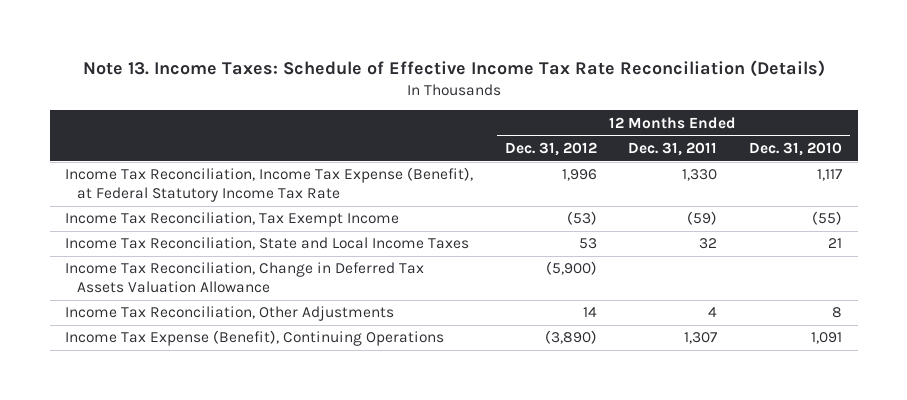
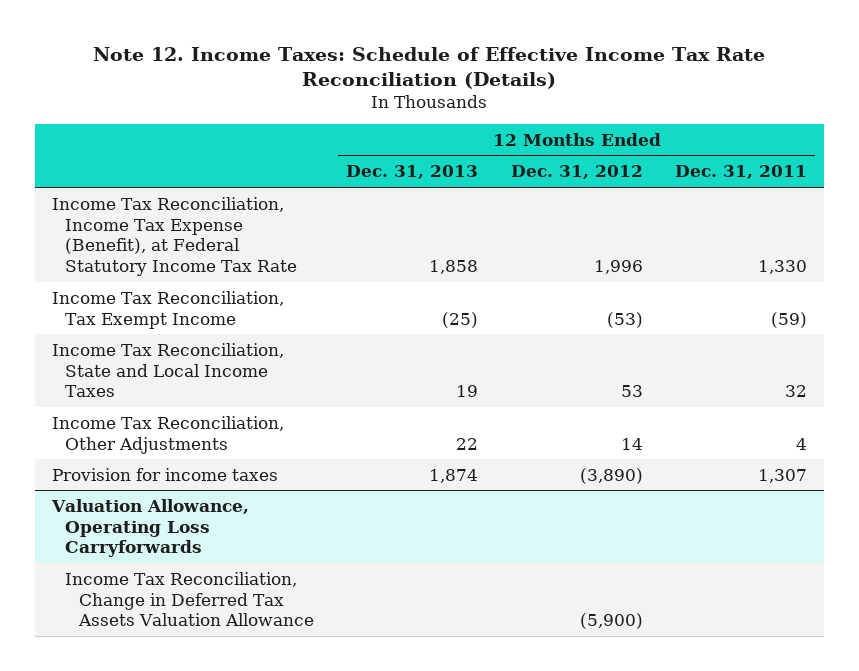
[82,59,825,77] Note 13. Income Taxes: Schedule of Effective Income Tax Rate Reconciliation (Details) -> [93,46,766,89] Note 12. Income Taxes: Schedule of Effective Income Tax Rate Reconciliation (Details)
[748,141,842,156] Dec. 31, 2010 -> none
none -> [346,165,479,180] Dec. 31, 2013
[65,262,425,294] Income Tax Reconciliation, Change in Deferred Tax Assets Valuation Allowance -> none
[65,330,445,347] Income Tax Expense (Benefit), Continuing Operations -> [51,467,278,481] Provision for income taxes
none -> [50,498,249,558] Valuation Allowance, Operating Loss Carryforwards
none -> [65,571,314,627] Income Tax Reconciliation, Change in Deferred Tax Assets Valuation Allowance

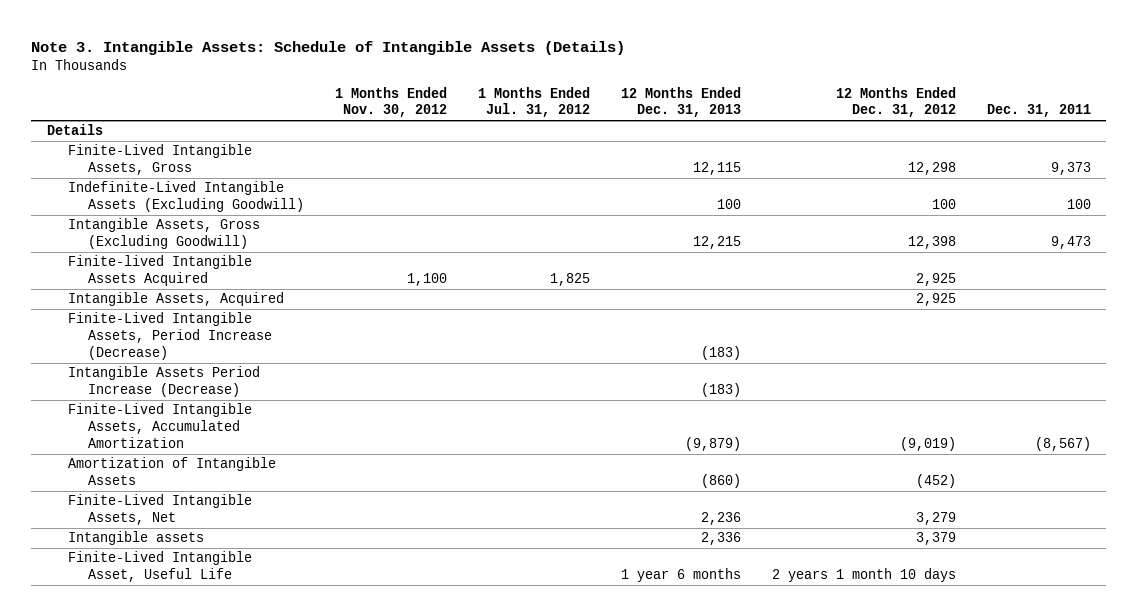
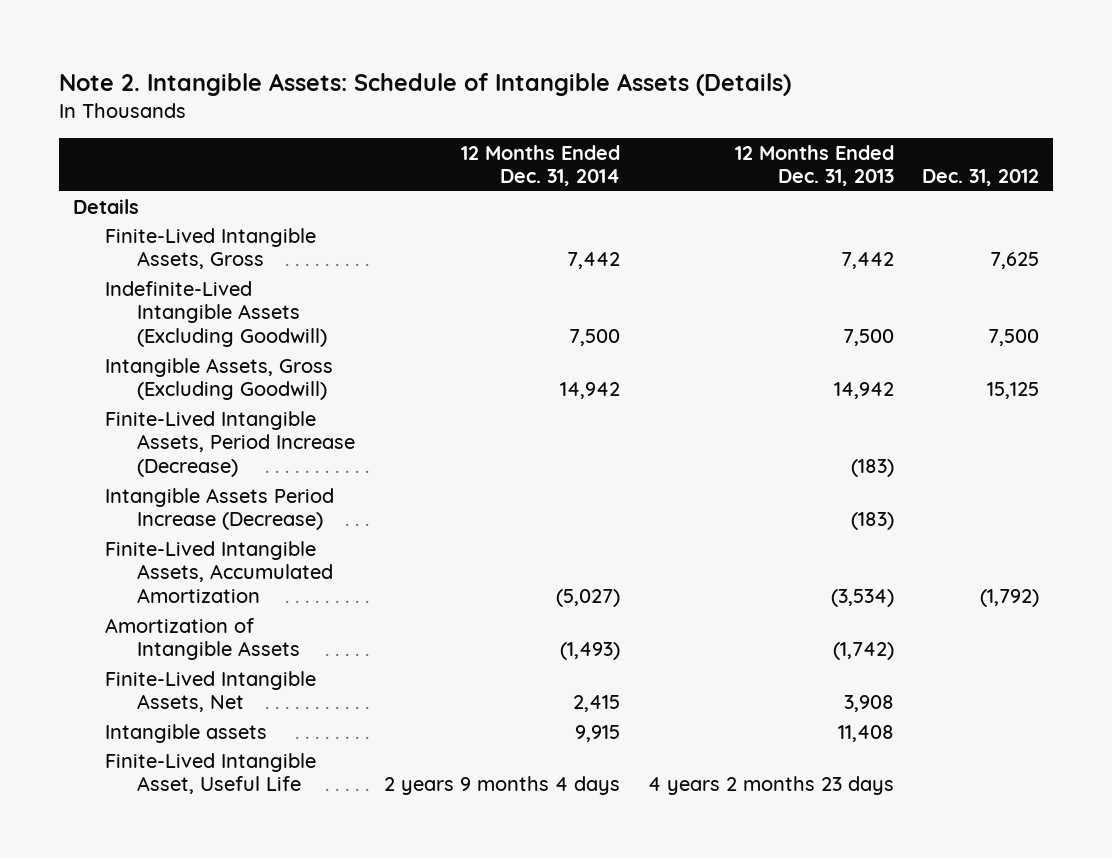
[31,40,626,55] Note 3. Intangible Assets: Schedule of Intangible Assets (Details) -> [59,72,792,96] Note 2. Intangible Assets: Schedule of Intangible Assets (Details)
[335,86,448,118] 1 Months Ended Nov. 30, 2012 -> none
[477,86,590,118] 1 Months Ended Jul. 31, 2012 -> none
[835,86,956,118] 12 Months Ended Dec. 31, 2012 -> none
[986,104,1091,118] Dec. 31, 2011 -> none
none -> [460,144,620,187] 12 Months Ended Dec. 31, 2014
none -> [922,169,1040,187] Dec. 31, 2012
[67,255,252,287] Finite-lived Intangible Assets Acquired -> none
[67,292,284,307] Intangible Assets, Acquired -> none
[692,162,741,176] 12,115 -> [840,252,894,270] 7,442
[716,199,741,210] 100 -> [842,329,894,347] 7,500
[692,236,741,250] 12,215 -> [833,382,894,400] 14,942
[684,437,741,452] (9,879) -> [830,589,894,608] (3,534)
[700,474,741,489] (860) -> [832,642,894,661] (1,742)
[700,512,741,526] 2,236 -> [843,695,894,713] 3,908
[700,532,741,546] 2,336 -> [837,724,894,742] 11,408
[620,568,741,583] 1 year 6 months -> [647,776,894,796] 4 years 2 months 23 days

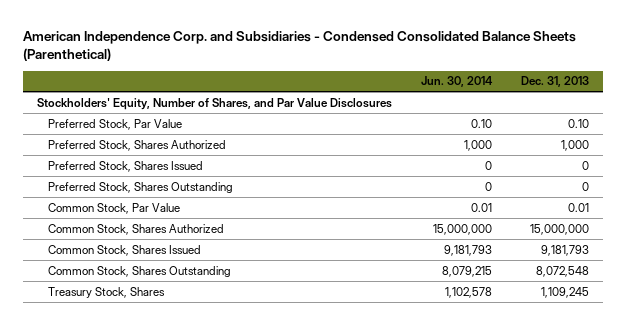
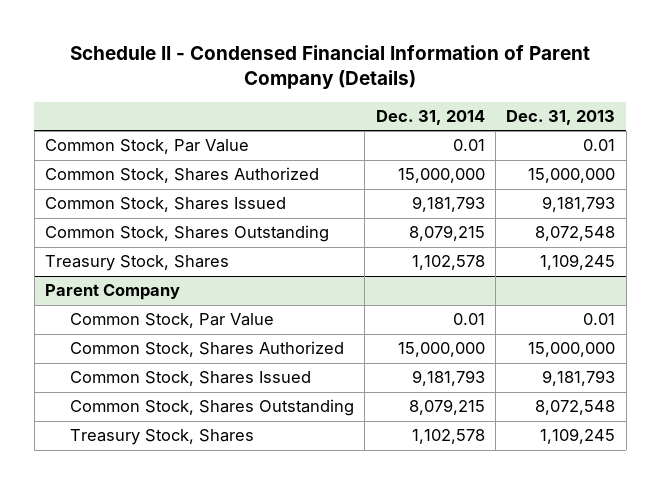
[23,31,577,62] American Independence Corp. and Subsidiaries - Condensed Consolidated Balance Sheets (Parenthetical) -> [70,44,591,90] Schedule II - Condensed Financial Information of Parent Company (Details)
[421,76,494,88] Jun. 30, 2014 -> none
none -> [375,110,485,126] Dec. 31, 2014
[37,97,393,110] Stockholders' Equity, Number of Shares, and Par Value Disclosures -> none
[48,118,183,130] Preferred Stock, Par Value -> none
[48,139,227,151] Preferred Stock, Shares Authorized -> none
[48,160,204,172] Preferred Stock, Shares Issued -> none
[48,181,234,193] Preferred Stock, Shares Outstanding -> none
none -> [45,284,181,301] Parent Company
none -> [69,313,274,329] Common Stock, Par Value
none -> [69,341,344,358] Common Stock, Shares Authorized
none -> [69,371,311,387] Common Stock, Shares Issued
none -> [69,399,354,417] Common Stock, Shares Outstanding
none -> [69,429,254,446] Treasury Stock, Shares

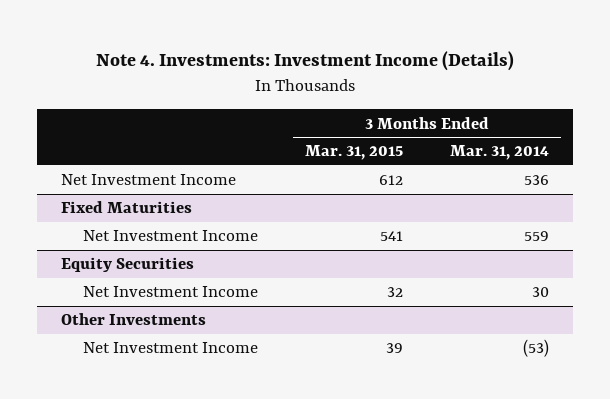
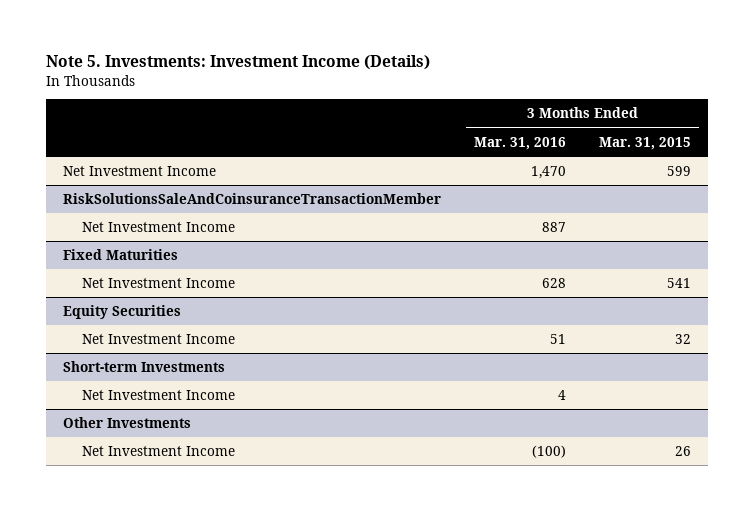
[95,51,514,72] Note 4. Investments: Investment Income (Details) -> [46,55,431,71] Note 5. Investments: Investment Income (Details)
[450,145,550,161] Mar. 31, 2014 -> none
none -> [474,136,567,150] Mar. 31, 2016
[379,175,404,186] 612 -> [667,166,692,177] 599
none -> [62,193,441,205] RiskSolutionsSaleAndCoinsuranceTransactionMember
none -> [82,222,236,233] Net Investment Income
none -> [62,361,225,373] Short-term Investments
none -> [82,390,236,401] Net Investment Income
[386,343,404,354] 39 -> [675,446,692,457] 26

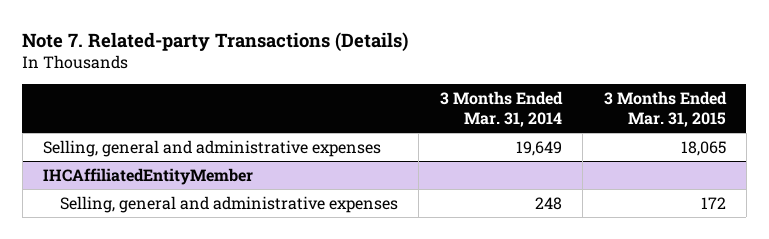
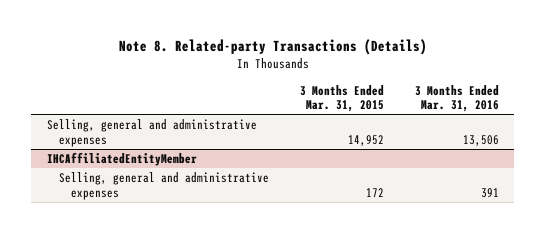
[22,31,409,52] Note 7. Related-party Transactions (Details) -> [118,38,427,55] Note 8. Related-party Transactions (Details)
[439,91,563,127] 3 Months Ended Mar. 31, 2014 -> none
none -> [414,84,499,113] 3 Months Ended Mar. 31, 2016
[680,140,726,156] 18,065 -> [347,134,384,146] 14,952

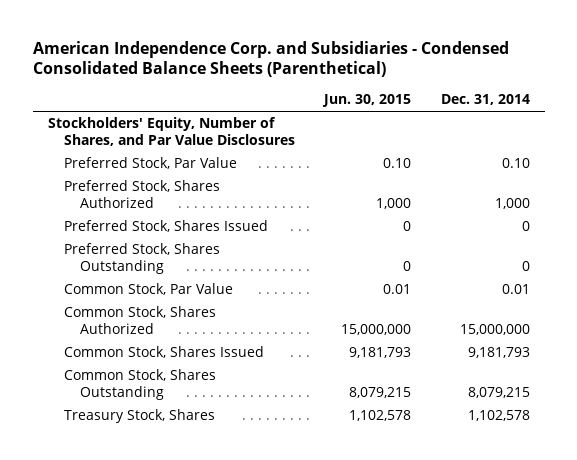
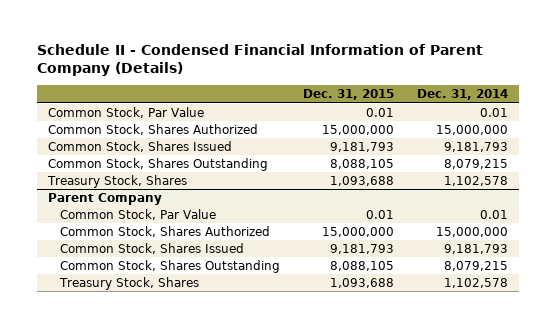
[32,40,509,78] American Independence Corp. and Subsidiaries - Condensed Consolidated Balance Sheets (Parenthetical) -> [36,43,483,77] Schedule II - Condensed Financial Information of Parent Company (Details)
[322,94,412,108] Jun. 30, 2015 -> none
none -> [302,89,394,101] Dec. 31, 2015
[47,117,295,146] Stockholders' Equity, Number of Shares, and Par Value Disclosures -> none
[63,157,237,170] Preferred Stock, Par Value -> none
[63,180,220,208] Preferred Stock, Shares Authorized -> none
[63,220,268,233] Preferred Stock, Shares Issued -> none
[63,243,220,274] Preferred Stock, Shares Outstanding -> none
none -> [48,192,163,205] Parent Company
none -> [60,208,217,220] Common Stock, Par Value
none -> [60,225,271,237] Common Stock, Shares Authorized
none -> [60,242,245,254] Common Stock, Shares Issued
none -> [60,259,281,273] Common Stock, Shares Outstanding
none -> [59,276,200,290] Treasury Stock, Shares

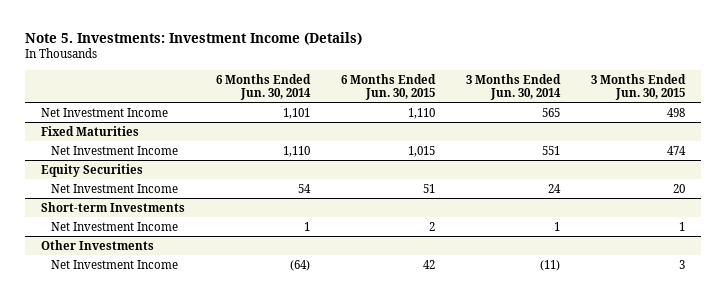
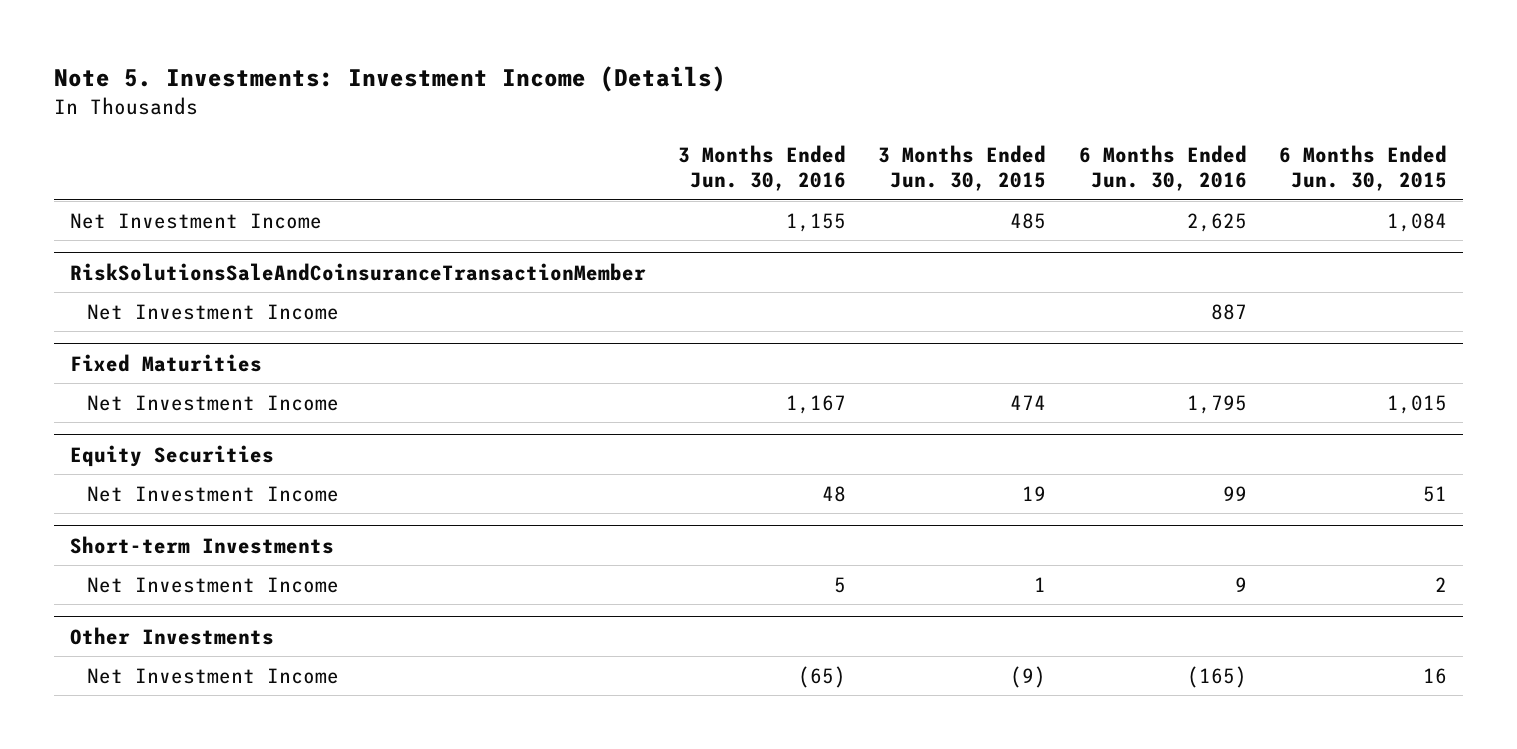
[215,73,311,101] 6 Months Ended Jun. 30, 2014 -> none
[465,73,561,101] 3 Months Ended Jun. 30, 2014 -> none
none -> [678,144,847,192] 3 Months Ended Jun. 30, 2016
none -> [1078,144,1247,192] 6 Months Ended Jun. 30, 2016
[407,107,435,119] 1,110 -> [1386,213,1447,233] 1,084
[667,107,686,117] 498 -> [1010,213,1047,230] 485
none -> [70,262,647,281] RiskSolutionsSaleAndCoinsuranceTransactionMember
none -> [87,304,340,321] Net Investment Income
[673,183,686,193] 20 -> [1022,486,1047,502] 19
[422,259,435,269] 42 -> [1422,668,1447,685] 16
[679,259,686,269] 3 -> [1010,666,1047,689] (9)

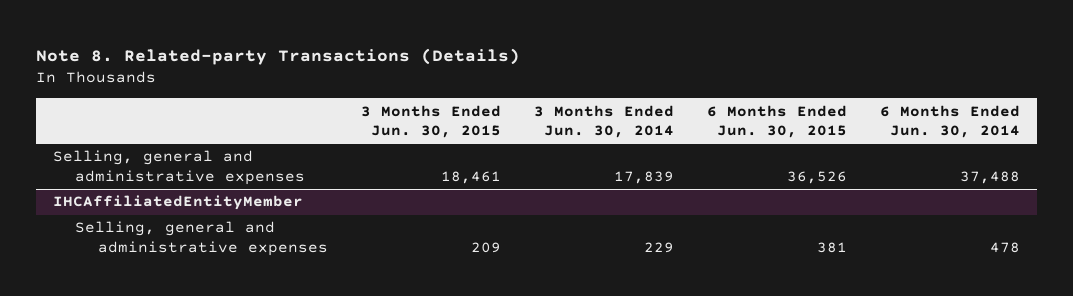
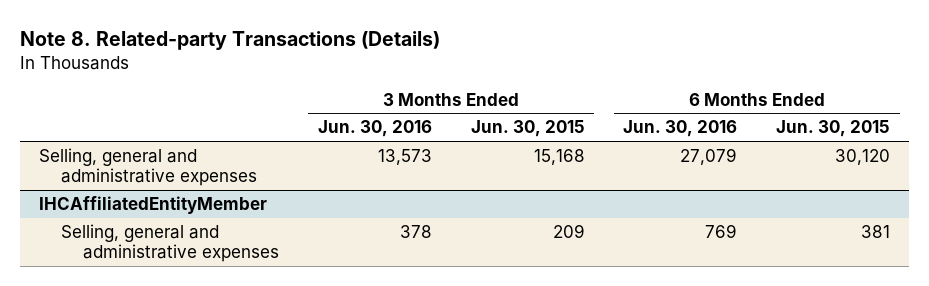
[534,104,675,138] 3 Months Ended Jun. 30, 2014 -> none
[880,104,1021,138] 6 Months Ended Jun. 30, 2014 -> none
none -> [317,120,432,138] Jun. 30, 2016
none -> [623,120,738,138] Jun. 30, 2016
[440,170,501,184] 18,461 -> [533,148,585,165] 15,168
[787,170,848,184] 36,526 -> [834,148,890,165] 30,120

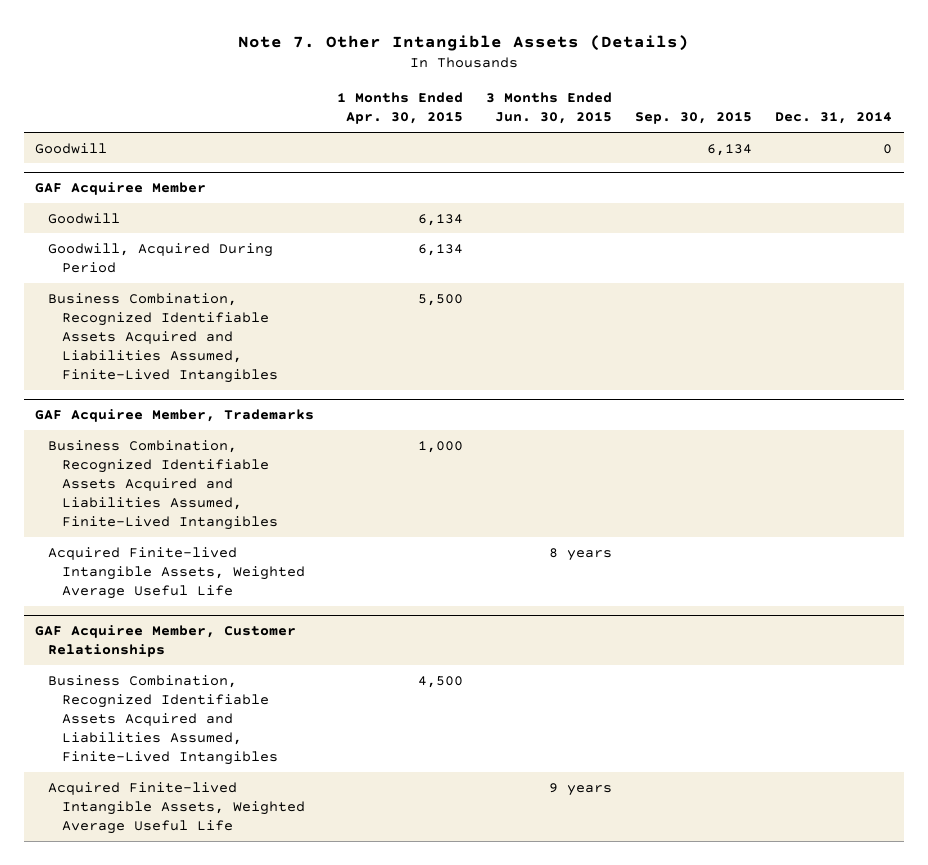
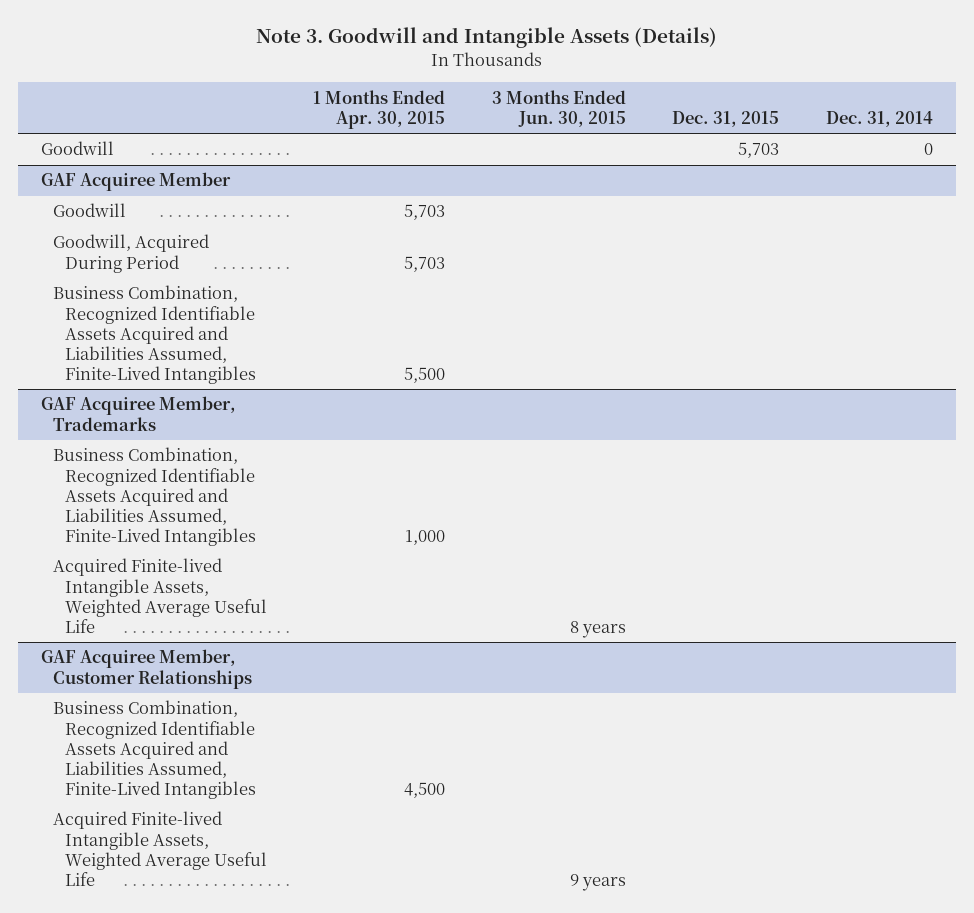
[237,35,689,52] Note 7. Other Intangible Assets (Details) -> [255,27,717,49] Note 3. Goodwill and Intangible Assets (Details)
[635,112,753,125] Sep. 30, 2015 -> none
none -> [672,110,780,127] Dec. 31, 2015
[418,213,464,226] 6,134 -> [404,204,446,221] 5,703
[418,243,464,256] 6,134 -> [404,255,446,272] 5,703

